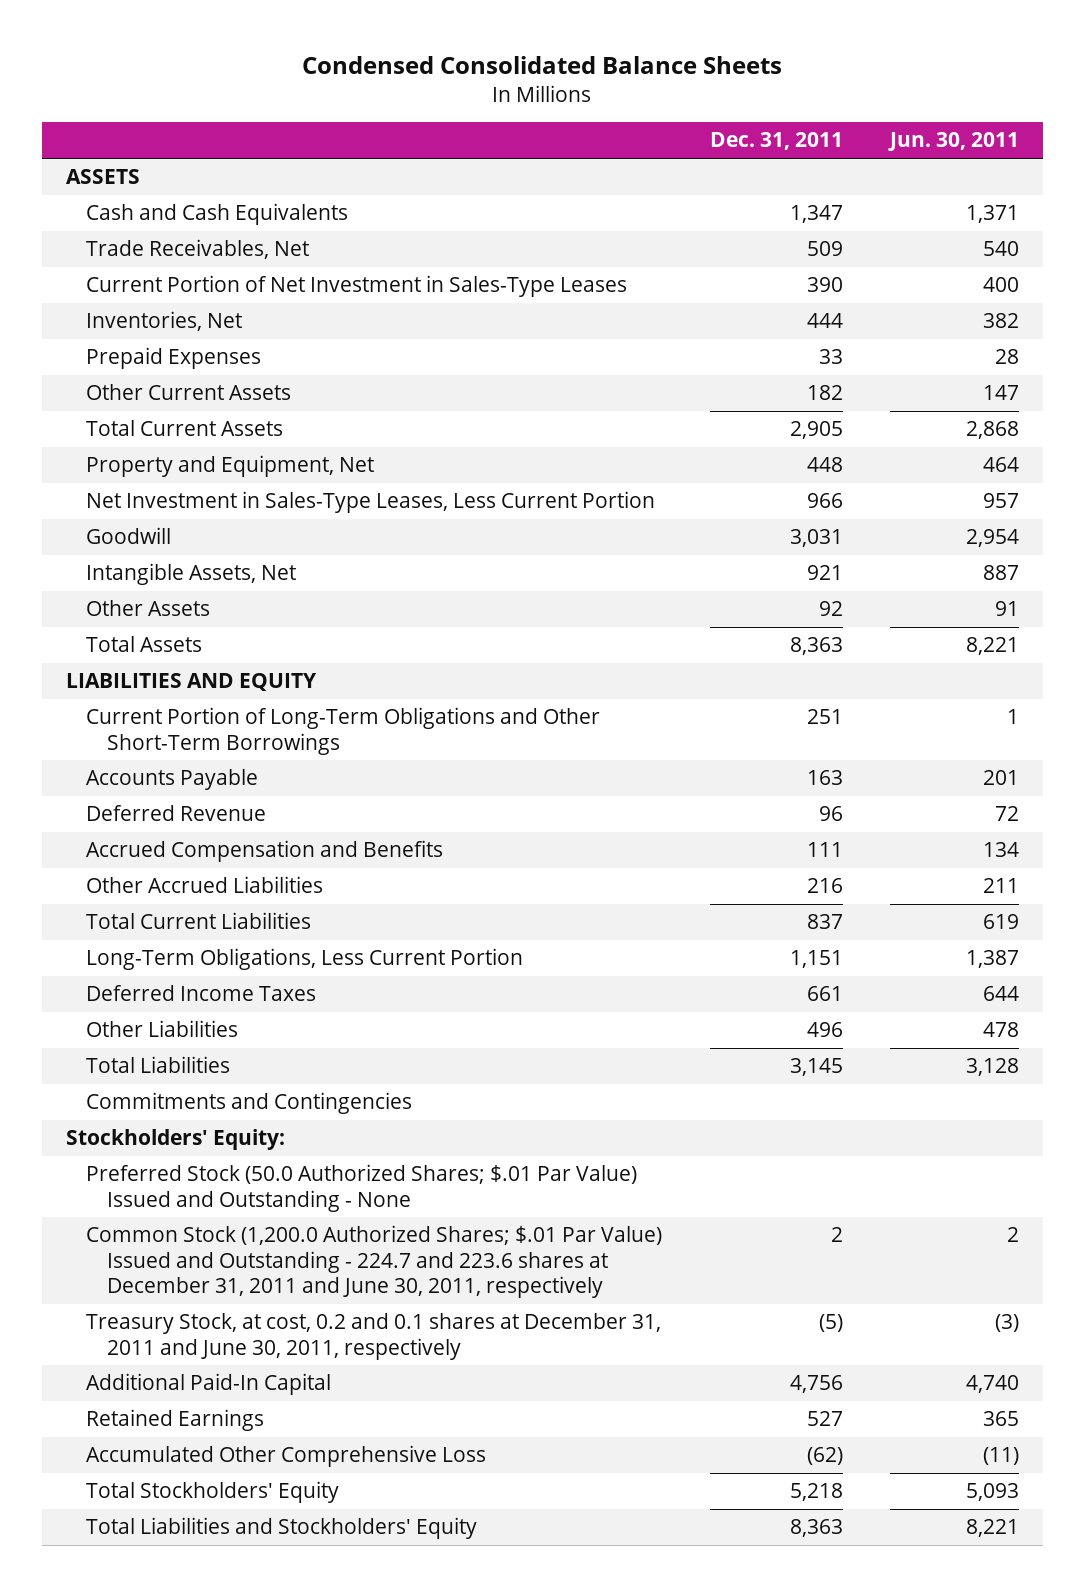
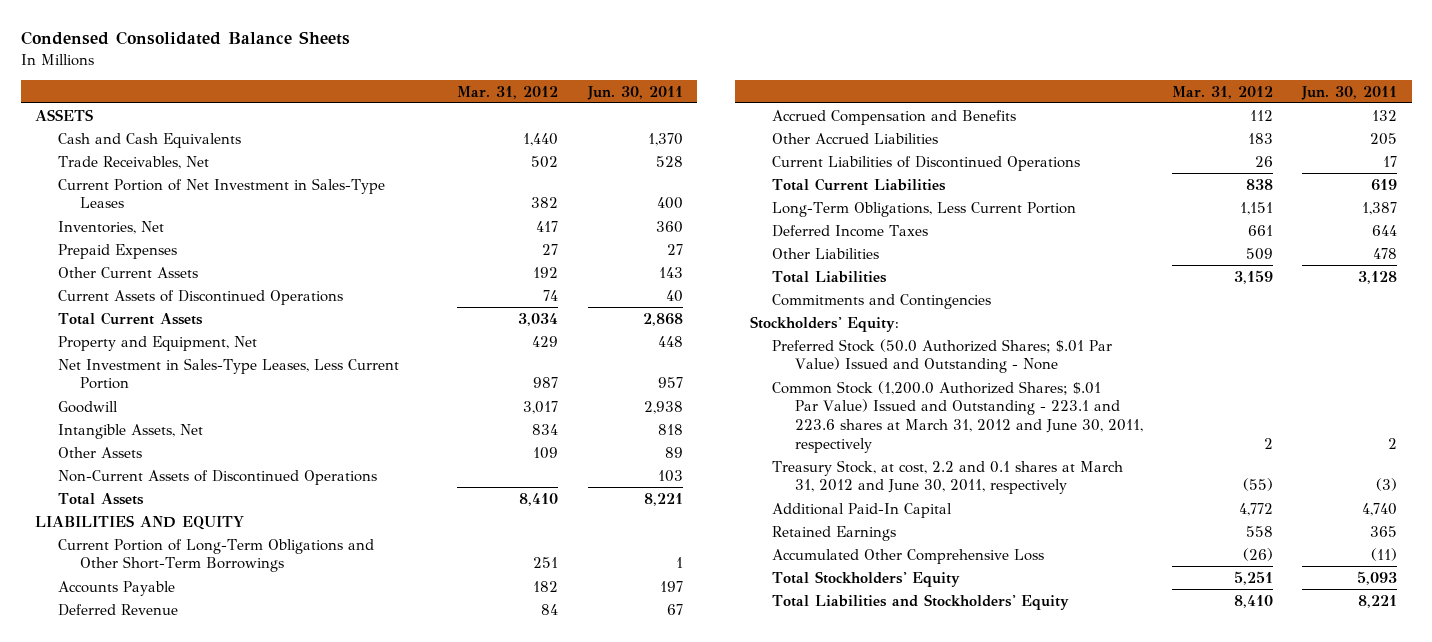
[709,132,843,151] Dec. 31, 2011 -> none
none -> [457,85,559,99] Mar. 31, 2012
[965,205,1019,224] 1,371 -> [647,132,683,146] 1,370
[982,241,1019,257] 540 -> [655,155,683,167] 528
[982,313,1019,329] 382 -> [655,220,683,233] 360
[994,349,1019,365] 28 -> [666,243,683,255] 27
[982,385,1019,401] 147 -> [658,266,683,278] 143
none -> [57,289,343,305] Current Assets of Discontinued Operations
[982,457,1019,473] 464 -> [657,335,683,347] 448
[965,529,1019,548] 2,954 -> [643,400,683,414] 2,938
[982,565,1019,581] 887 -> [657,423,683,435] 818
[994,601,1019,617] 91 -> [664,446,683,458] 89
none -> [57,469,377,485] Non-Current Assets of Discontinued Operations
[982,770,1019,786] 201 -> [659,580,683,592] 197
[994,806,1019,822] 72 -> [666,603,683,615] 67
[982,842,1019,858] 134 -> [1371,109,1397,121] 132
[982,878,1019,894] 211 -> [1369,132,1397,145] 205
none -> [772,155,1081,171] Current Liabilities of Discontinued Operations
[86,1225,663,1299] Common Stock (1,200.0 Authorized Shares; $.01 Par Value) Issued and Outstanding - 224.7 and 223.6 shares at December 31, 2011 and June 30, 2011, respectively -> [772,380,1143,453] Common Stock (1,200.0 Authorized Shares; $.01 Par Value) Issued and Outstanding - 223.1 and 223.6 shares at March 31, 2012 and June 30, 2011, respectively
[86,1313,662,1360] Treasury Stock, at cost, 0.2 and 0.1 shares at December 31, 2011 and June 30, 2011, respectively -> [772,459,1124,495] Treasury Stock, at cost, 2.2 and 0.1 shares at March 31, 2012 and June 30, 2011, respectively

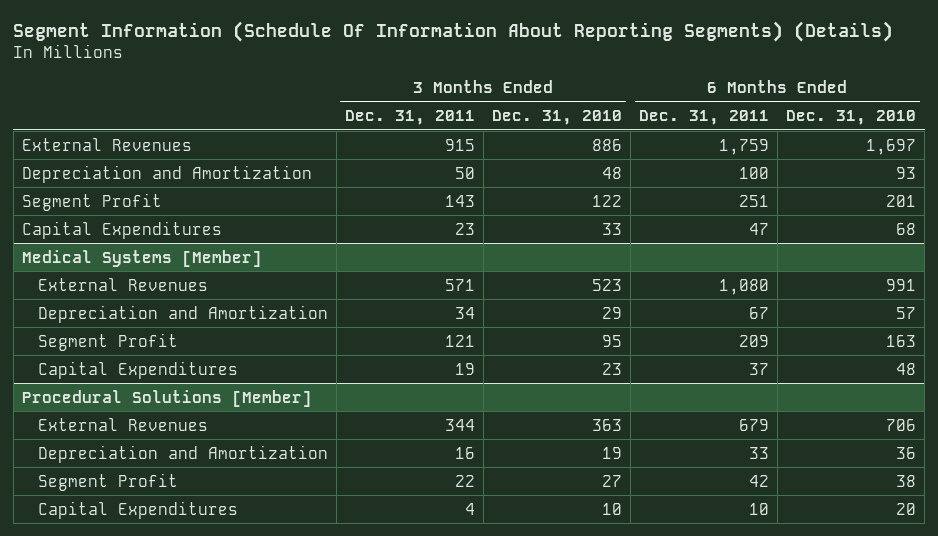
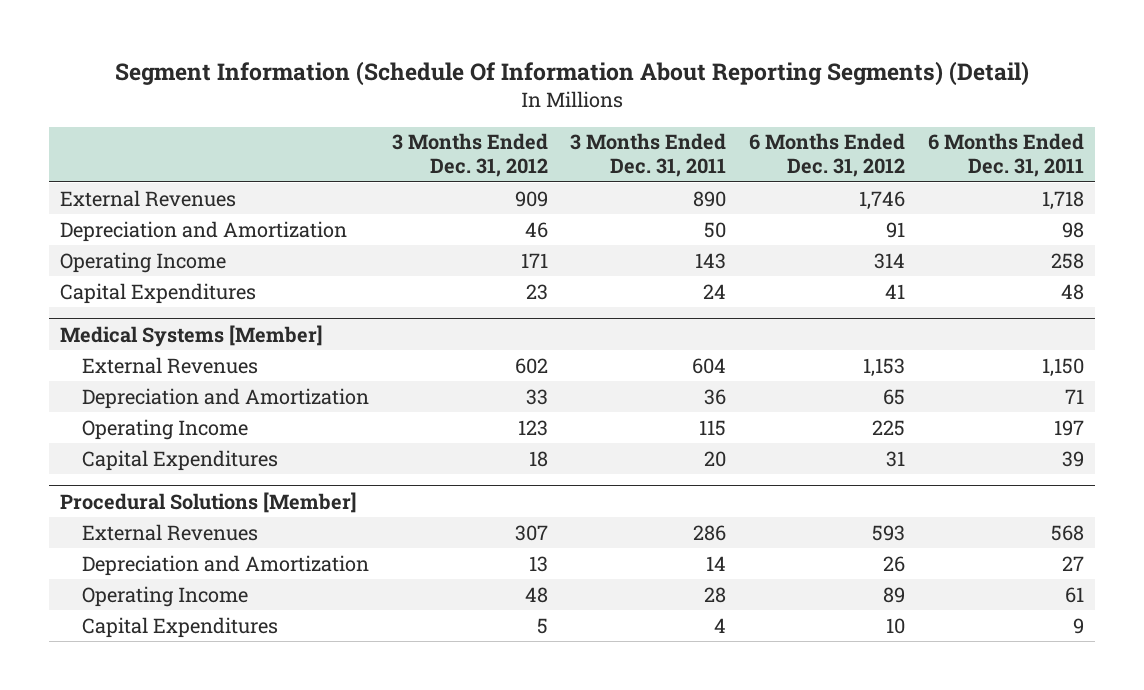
[13,21,894,43] Segment Information (Schedule Of Information About Reporting Segments) (Details) -> [114,60,1029,86] Segment Information (Schedule Of Information About Reporting Segments) (Detail)
[491,110,622,126] Dec. 31, 2010 -> none
[786,110,917,126] Dec. 31, 2010 -> none
none -> [391,133,548,178] 3 Months Ended Dec. 31, 2012
none -> [748,133,905,178] 6 Months Ended Dec. 31, 2012
[21,192,162,211] Segment Profit -> none
[444,138,475,151] 915 -> [693,190,727,207] 890
[718,138,769,155] 1,759 -> [1041,190,1084,210] 1,718
[738,166,769,179] 100 -> [1061,221,1084,238] 98
none -> [60,251,227,273] Operating Income
[454,222,475,235] 23 -> [703,283,727,299] 24
[748,222,769,235] 47 -> [1060,283,1084,300] 48
[37,332,178,351] Segment Profit -> none
[444,278,475,291] 571 -> [692,357,727,374] 604
[718,278,769,295] 1,080 -> [1041,357,1084,377] 1,150
[454,306,475,319] 34 -> [704,388,727,405] 36
[748,306,769,319] 67 -> [1064,388,1084,404] 71
none -> [81,418,248,440] Operating Income
[454,362,475,375] 19 -> [704,450,727,467] 20
[748,362,769,375] 37 -> [1061,450,1084,467] 39
[37,472,178,491] Segment Profit -> none
[444,418,475,431] 344 -> [693,524,727,541] 286
[738,418,769,431] 679 -> [1050,524,1084,541] 568
[454,446,475,459] 16 -> [706,555,727,571] 14
[748,446,769,459] 33 -> [1061,555,1084,571] 27
none -> [81,585,248,607] Operating Income
[748,502,769,515] 10 -> [1072,617,1084,634] 9

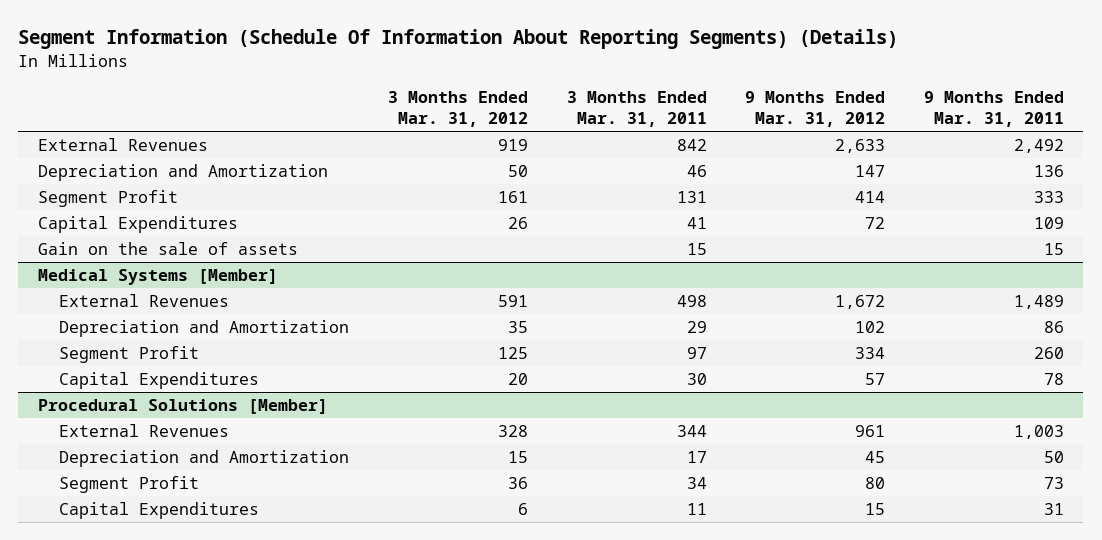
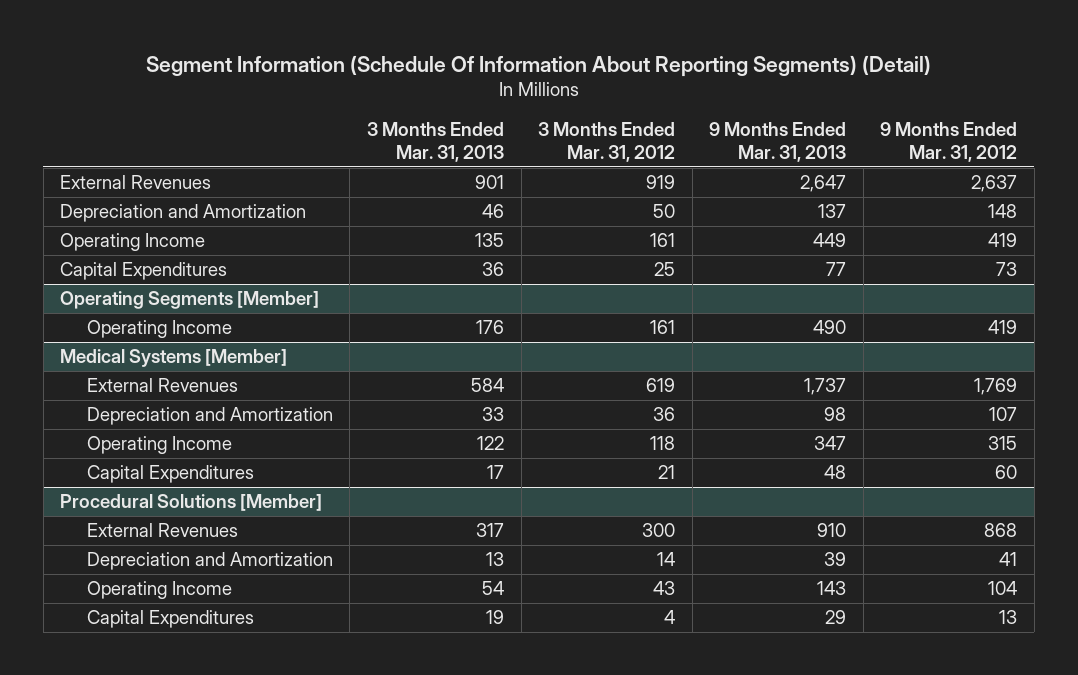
[18,29,899,50] Segment Information (Schedule Of Information About Reporting Segments) (Details) -> [145,54,931,77] Segment Information (Schedule Of Information About Reporting Segments) (Detail)
[566,90,707,128] 3 Months Ended Mar. 31, 2011 -> none
[924,90,1065,128] 9 Months Ended Mar. 31, 2011 -> none
none -> [366,121,504,162] 3 Months Ended Mar. 31, 2013
none -> [709,121,847,162] 9 Months Ended Mar. 31, 2013
[37,189,178,207] Segment Profit -> none
[37,241,298,255] Gain on the sale of assets -> none
[835,138,886,153] 2,633 -> [971,175,1018,193] 2,637
[855,164,886,177] 147 -> [988,204,1018,219] 148
none -> [60,233,206,252] Operating Income
[508,216,529,229] 26 -> [654,262,676,277] 25
[865,216,886,229] 72 -> [996,262,1018,277] 73
none -> [60,291,320,310] Operating Segments [Member]
none -> [86,320,232,339] Operating Income
[59,345,200,363] Segment Profit -> none
[498,294,529,307] 591 -> [646,378,676,393] 619
[835,294,886,309] 1,672 -> [974,378,1018,396] 1,769
[508,320,529,333] 35 -> [653,407,676,422] 36
[855,320,886,333] 102 -> [989,407,1018,422] 107
none -> [86,436,232,455] Operating Income
[508,372,529,385] 20 -> [658,465,676,480] 21
[865,372,886,385] 57 -> [995,465,1018,480] 60
[59,475,200,493] Segment Profit -> none
[498,424,529,437] 328 -> [642,523,676,538] 300
[855,424,886,437] 961 -> [984,523,1018,538] 868
[508,450,529,463] 15 -> [657,552,676,567] 14
[865,450,886,463] 45 -> [999,552,1018,567] 41
none -> [86,581,232,600] Operating Income
[518,502,529,515] 6 -> [664,610,676,625] 4
[865,502,886,515] 15 -> [999,610,1018,625] 13

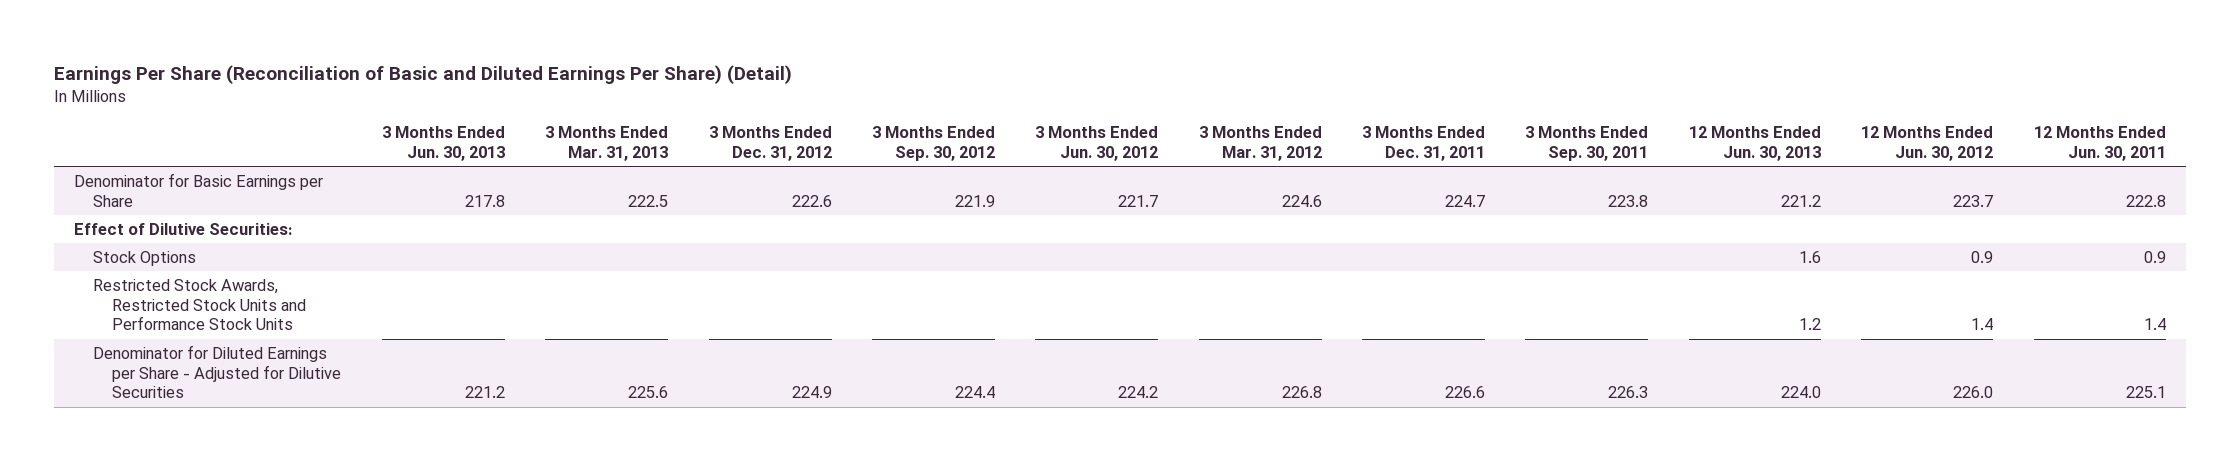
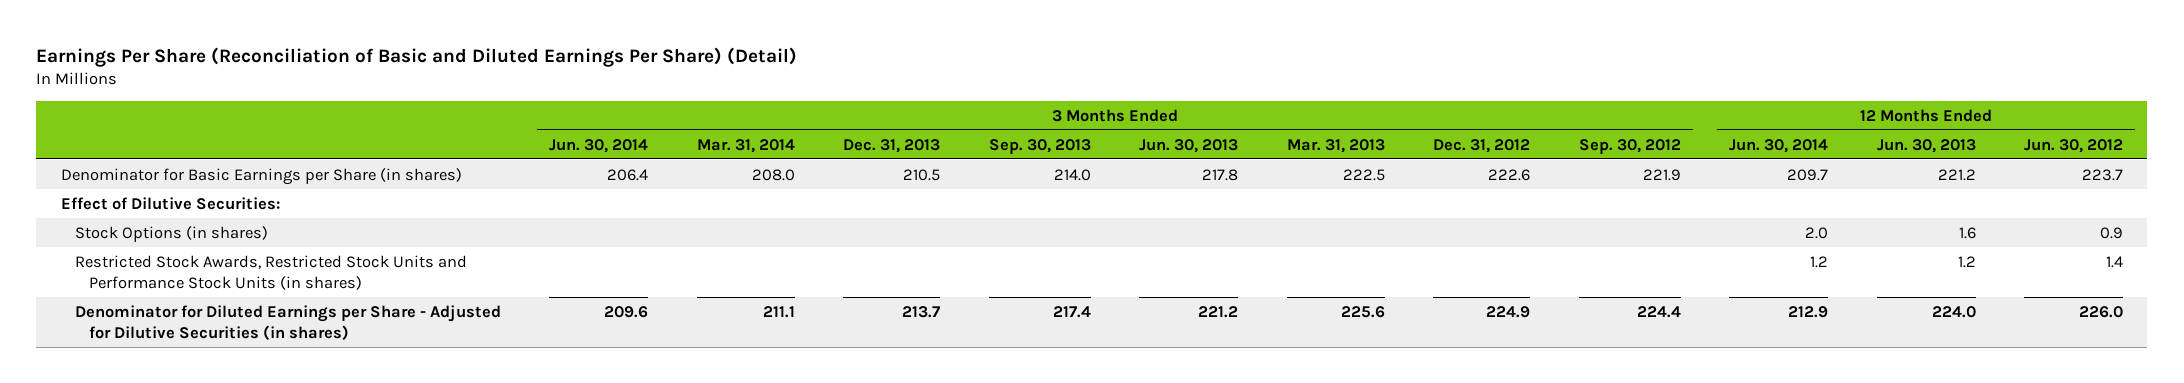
[1035,126,1159,161] 3 Months Ended Jun. 30, 2012 -> none
[1198,126,1322,161] 3 Months Ended Mar. 31, 2012 -> none
[1362,126,1486,161] 3 Months Ended Dec. 31, 2011 -> none
[1525,126,1649,161] 3 Months Ended Sep. 30, 2011 -> none
[2033,126,2166,161] 12 Months Ended Jun. 30, 2011 -> none
none -> [549,138,649,153] Jun. 30, 2014
none -> [696,138,795,153] Mar. 31, 2014
none -> [843,138,941,153] Dec. 31, 2013
none -> [988,138,1091,154] Sep. 30, 2013
none -> [1729,138,1829,153] Jun. 30, 2014
[74,172,324,207] Denominator for Basic Earnings per Share -> [60,167,462,185] Denominator for Basic Earnings per Share (in shares)
[93,250,197,266] Stock Options -> [74,225,268,242] Stock Options (in shares)
[93,278,307,331] Restricted Stock Awards, Restricted Stock Units and Performance Stock Units -> [74,254,467,290] Restricted Stock Awards, Restricted Stock Units and Performance Stock Units (in shares)
[93,344,342,399] Denominator for Diluted Earnings per Share - Adjusted for Dilutive Securities -> [74,304,501,340] Denominator for Diluted Earnings per Share - Adjusted for Dilutive Securities (in shares)

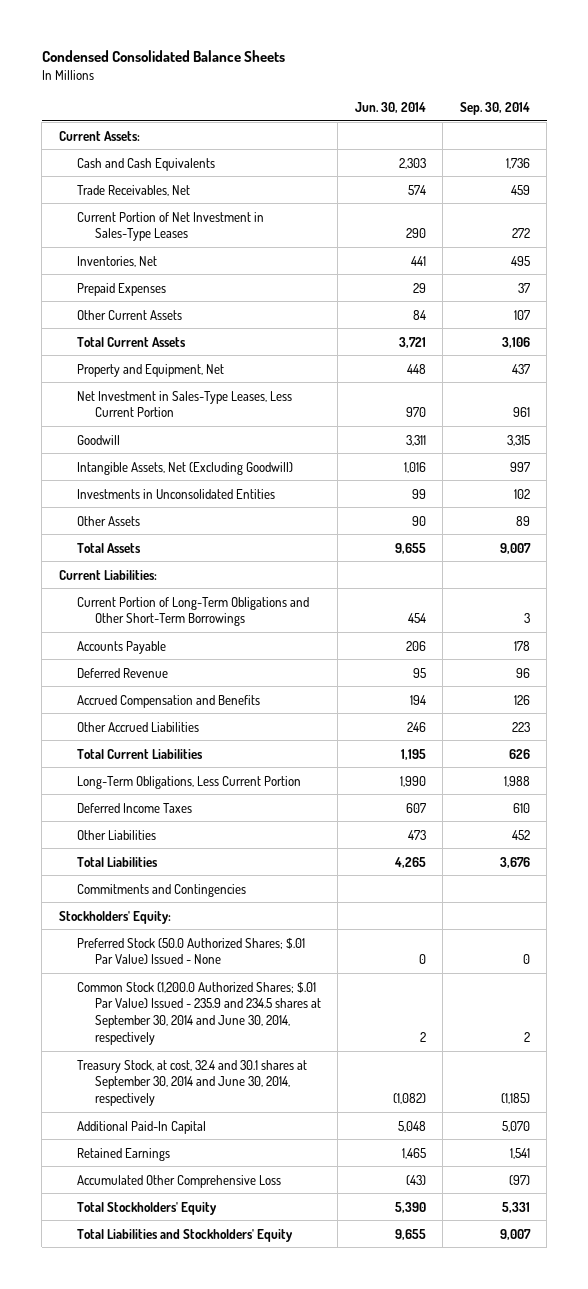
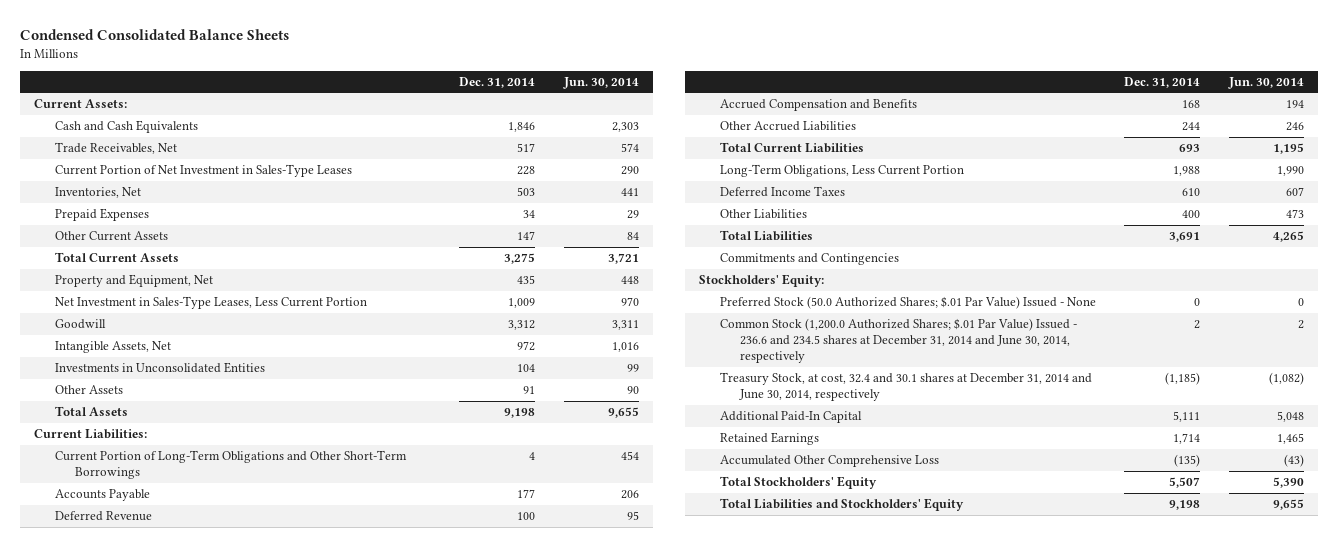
[459,101,530,115] Sep. 30, 2014 -> none
none -> [459,76,536,88] Dec. 31, 2014
[76,461,293,475] Intangible Assets, Net (Excluding Goodwill) -> [54,341,171,354] Intangible Assets, Net
[76,981,321,1046] Common Stock (1,200.0 Authorized Shares; $.01 Par Value) Issued - 235.9 and 234.5 shares at September 30, 2014 and June 30, 2014, respectively -> [719,318,1077,364] Common Stock (1,200.0 Authorized Shares; $.01 Par Value) Issued - 236.6 and 234.5 shares at December 31, 2014 and June 30, 2014, respectively
[76,1059,307,1107] Treasury Stock, at cost, 32.4 and 30.1 shares at September 30, 2014 and June 30, 2014, respectively -> [719,372,1092,402] Treasury Stock, at cost, 32.4 and 30.1 shares at December 31, 2014 and June 30, 2014, respectively

